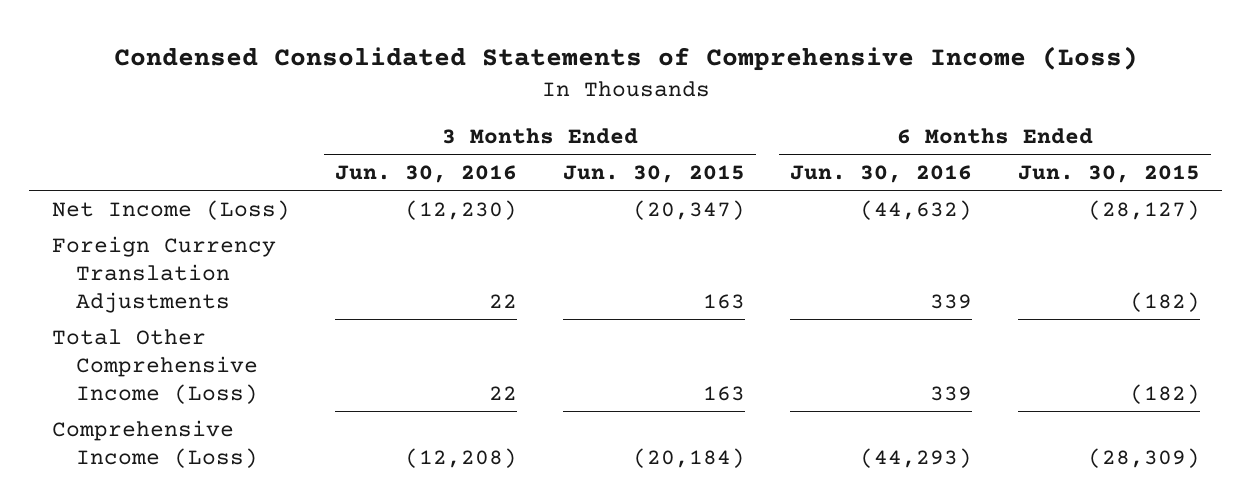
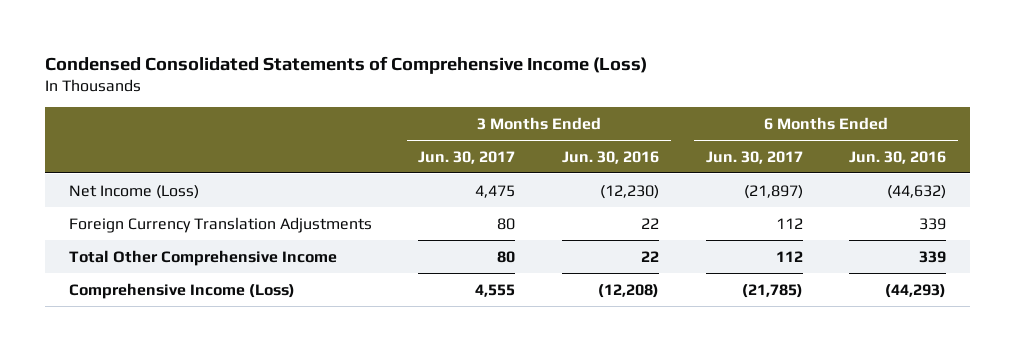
[562,164,745,183] Jun. 30, 2015 -> none
[1017,164,1200,183] Jun. 30, 2015 -> none
none -> [418,150,516,164] Jun. 30, 2017
none -> [705,150,803,164] Jun. 30, 2017
[51,328,259,404] Total Other Comprehensive Income (Loss) -> [68,249,337,266] Total Other Comprehensive Income

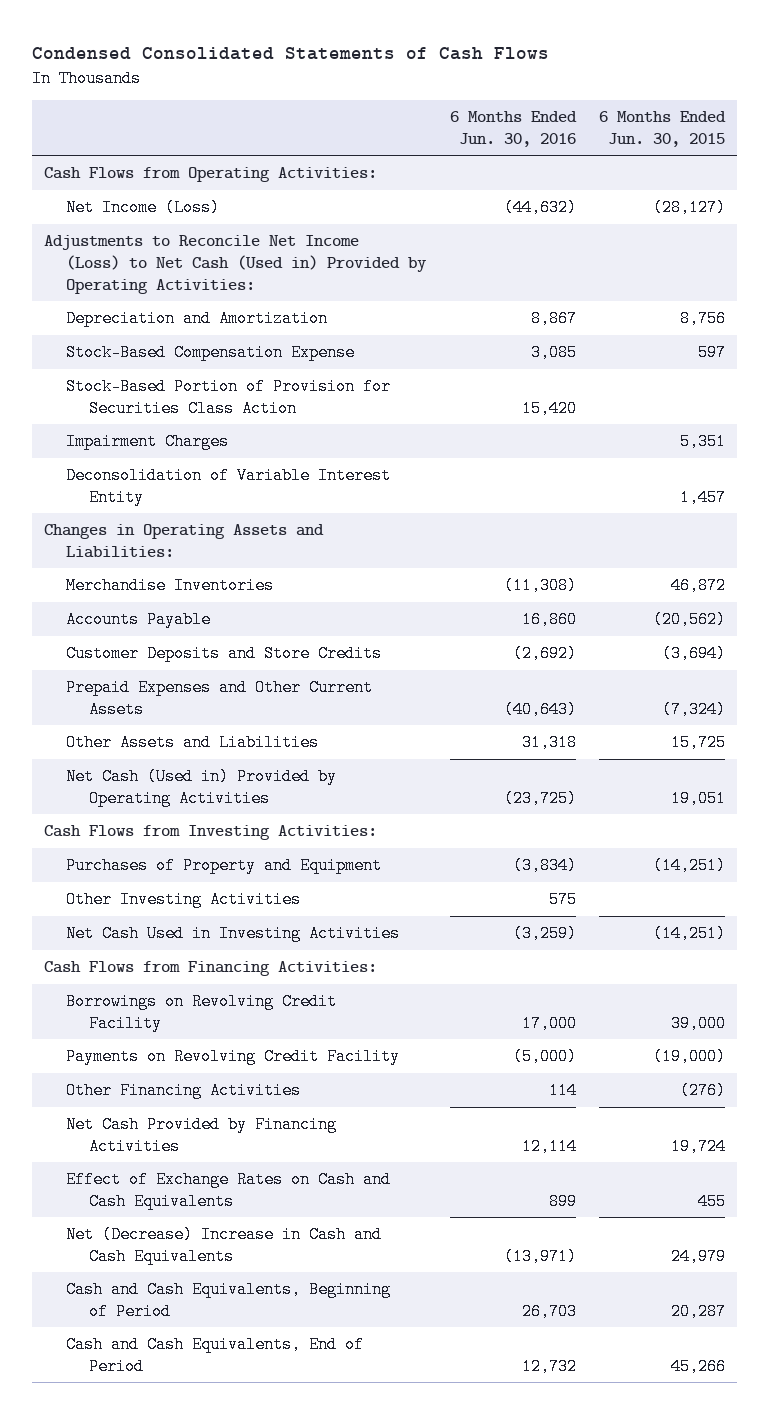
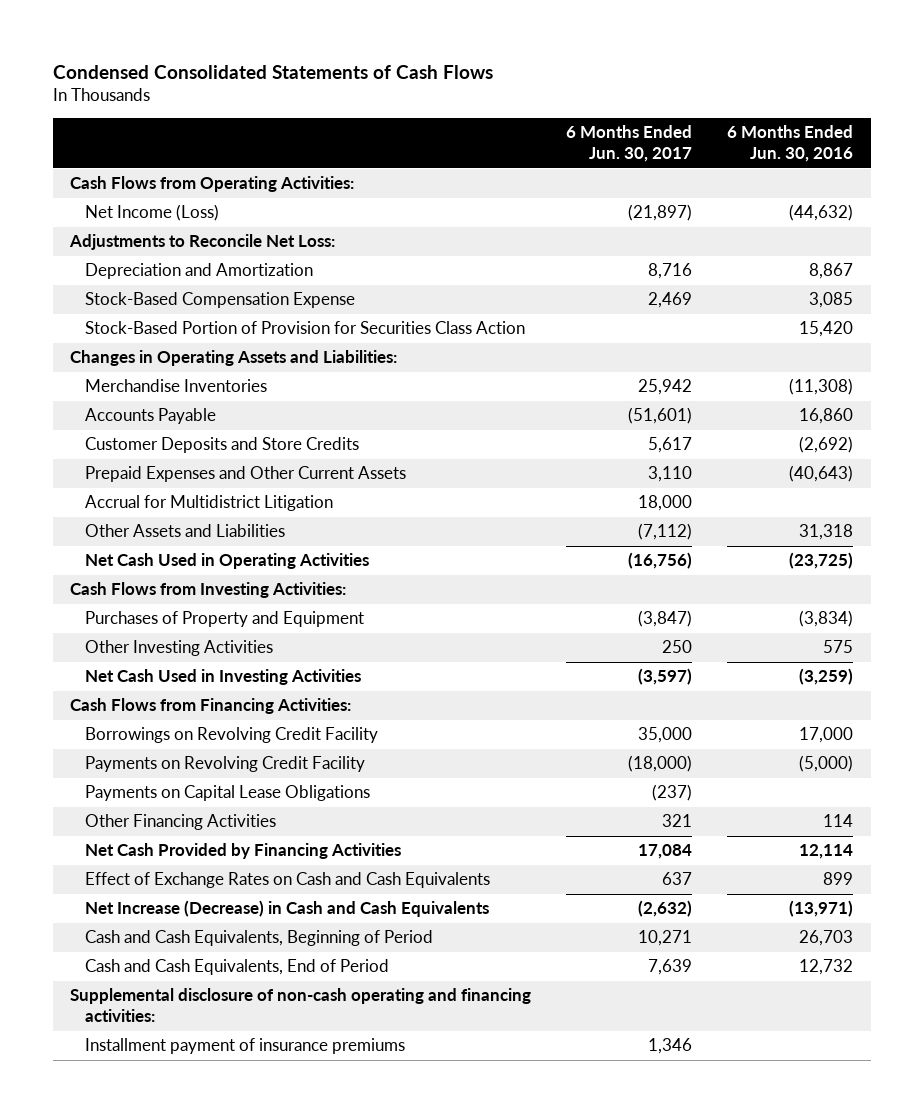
[599,111,727,147] 6 Months Ended Jun. 30, 2015 -> none
none -> [566,125,693,163] 6 Months Ended Jun. 30, 2017
[43,235,428,294] Adjustments to Reconcile Net Income (Loss) to Net Cash (Used in) Provided by Operating Activities: -> [69,234,336,251] Adjustments to Reconcile Net Loss:
[66,433,230,451] Impairment Charges -> none
[66,467,392,506] Deconsolidation of Variable Interest Entity -> none
none -> [84,495,333,512] Accrual for Multidistrict Litigation
[66,768,338,807] Net Cash (Used in) Provided by Operating Activities -> [84,553,369,570] Net Cash Used in Operating Activities
none -> [84,785,370,802] Payments on Capital Lease Obligations
[66,1226,383,1265] Net (Decrease) Increase in Cash and Cash Equivalents -> [84,900,489,918] Net Increase (Decrease) in Cash and Cash Equivalents
none -> [70,988,532,1023] Supplemental disclosure of non-cash operating and financing activities:
none -> [84,1038,405,1055] Installment payment of insurance premiums

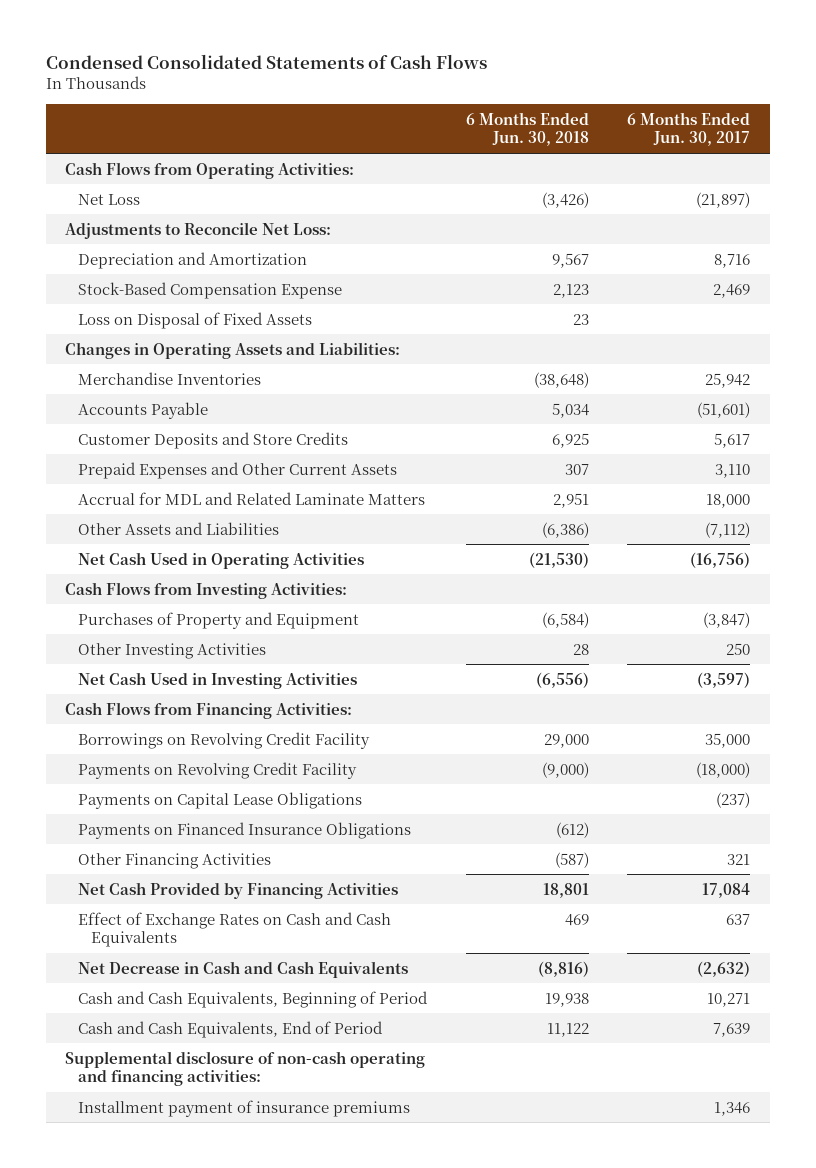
[727,125,854,163] 6 Months Ended Jun. 30, 2016 -> none
none -> [465,111,589,147] 6 Months Ended Jun. 30, 2018
[84,204,219,222] Net Income (Loss) -> [78,193,141,205] Net Loss
[84,321,525,335] Stock-Based Portion of Provision for Securities Class Action -> none
none -> [78,311,313,329] Loss on Disposal of Fixed Assets
[84,495,333,512] Accrual for Multidistrict Litigation -> [78,491,426,505] Accrual for MDL and Related Laminate Matters
none -> [78,821,412,839] Payments on Financed Insurance Obligations
[84,900,489,918] Net Increase (Decrease) in Cash and Cash Equivalents -> [78,960,409,978] Net Decrease in Cash and Cash Equivalents

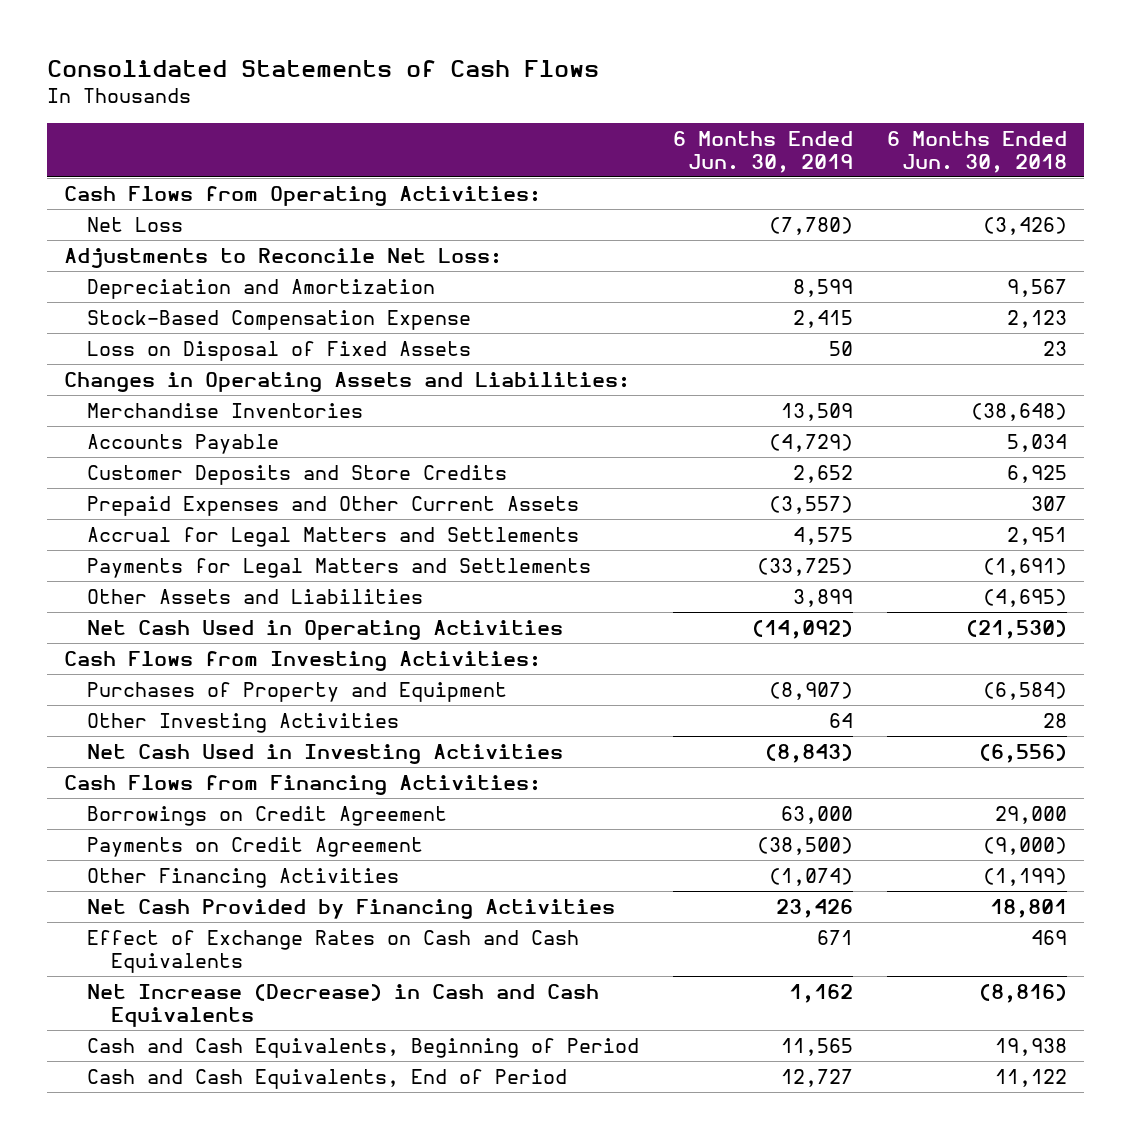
[46,54,488,70] Condensed Consolidated Statements of Cash Flows -> [46,60,599,78] Consolidated Statements of Cash Flows
[627,111,751,147] 6 Months Ended Jun. 30, 2017 -> none
none -> [673,130,854,173] 6 Months Ended Jun. 30, 2019
[78,491,426,505] Accrual for MDL and Related Laminate Matters -> [87,526,580,547] Accrual for Legal Matters and Settlements
none -> [87,557,592,578] Payments for Legal Matters and Settlements
[541,521,589,538] (6,386) -> [983,588,1068,607] (4,695)
[78,791,363,809] Payments on Capital Lease Obligations -> none
[78,821,412,839] Payments on Financed Insurance Obligations -> none
[78,731,371,749] Borrowings on Revolving Credit Facility -> [87,805,448,826] Borrowings on Credit Agreement
[78,761,358,779] Payments on Revolving Credit Facility -> [87,836,424,857] Payments on Credit Agreement
[554,851,589,868] (587) -> [983,867,1068,886] (1,199)
[78,960,409,978] Net Decrease in Cash and Cash Equivalents -> [87,983,600,1027] Net Increase (Decrease) in Cash and Cash Equivalents
[65,1050,426,1087] Supplemental disclosure of non-cash operating and financing activities: -> none
[78,1099,411,1117] Installment payment of insurance premiums -> none

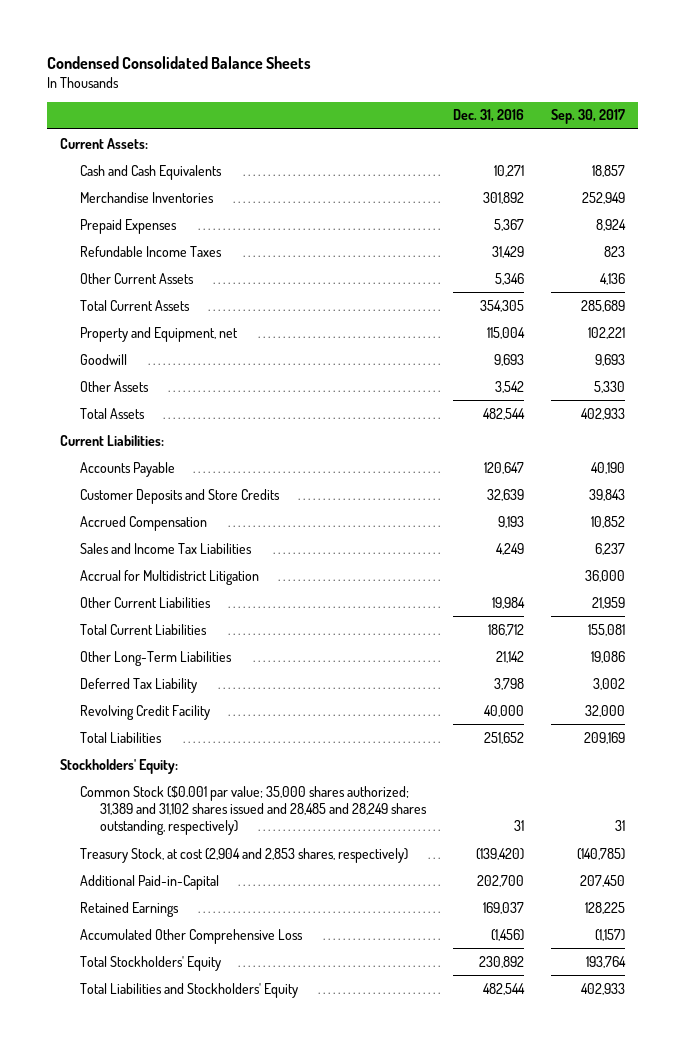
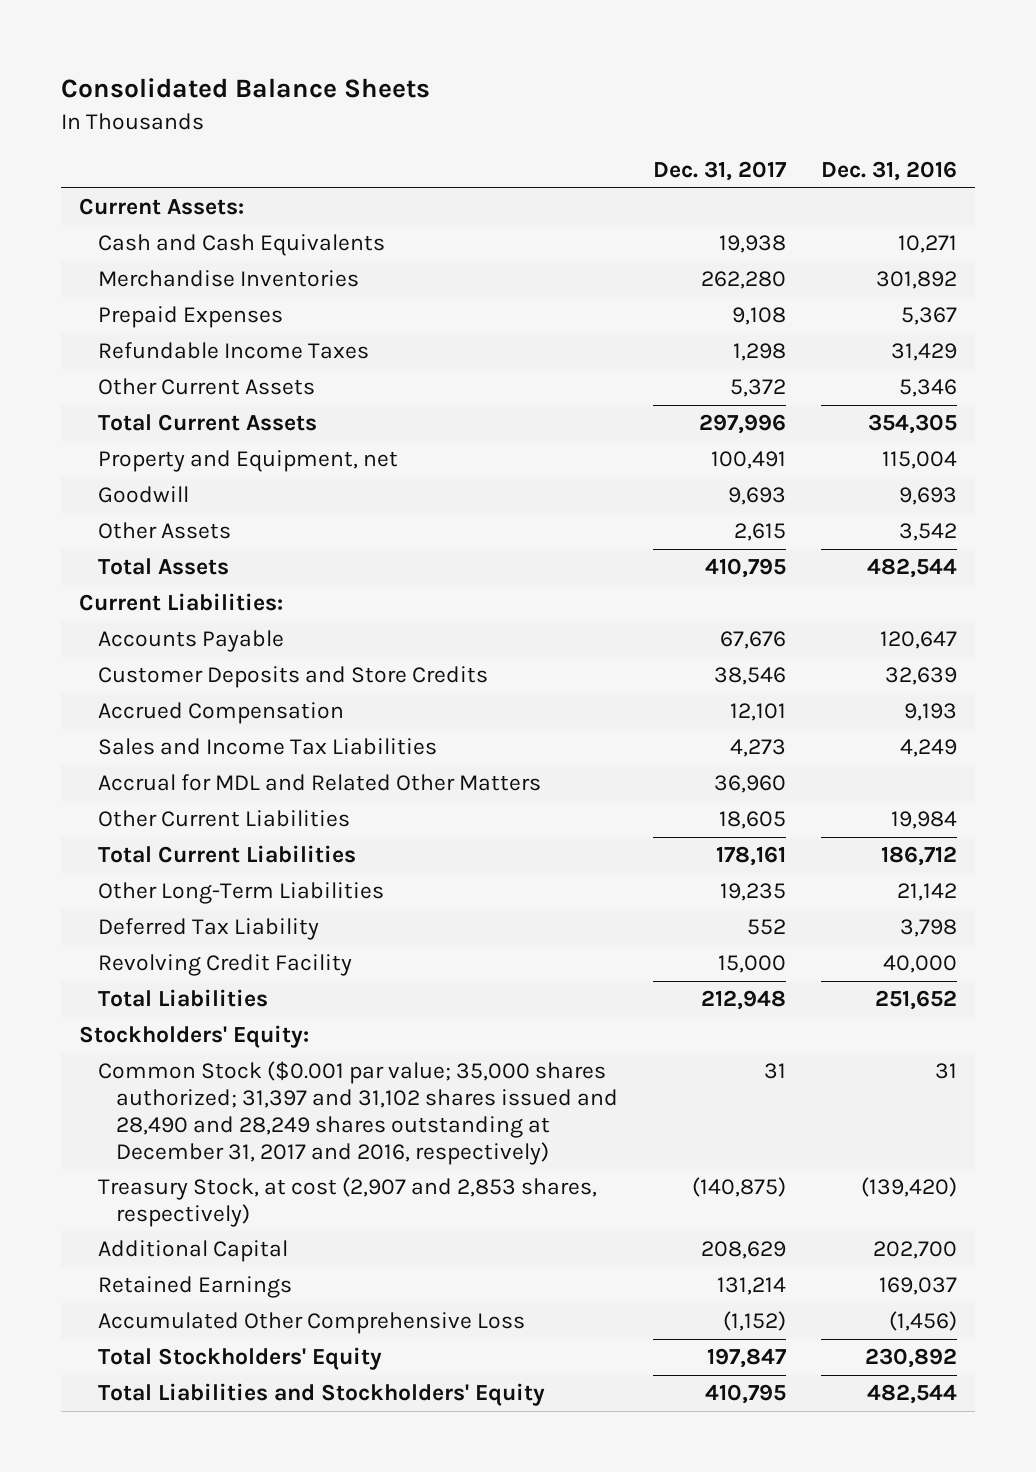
[46,55,311,69] Condensed Consolidated Balance Sheets -> [61,78,431,99] Consolidated Balance Sheets
[550,109,625,125] Sep. 30, 2017 -> none
none -> [653,161,788,182] Dec. 31, 2017
[80,569,260,585] Accrual for Multidistrict Litigation -> [97,774,541,792] Accrual for MDL and Related Other Matters
[80,785,428,836] Common Stock ($0.001 par value; 35,000 shares authorized; 31,389 and 31,102 shares issued and 28,485 and 28,249 shares outstanding, respectively) -> [97,1061,619,1165] Common Stock ($0.001 par value; 35,000 shares authorized; 31,397 and 31,102 shares issued and 28,490 and 28,249 shares outstanding at December 31, 2017 and 2016, respectively)
[80,847,409,863] Treasury Stock, at cost (2,904 and 2,853 shares, respectively) -> [97,1177,597,1227] Treasury Stock, at cost (2,907 and 2,853 shares, respectively)
[80,874,220,890] Additional Paid-in-Capital -> [97,1240,288,1263] Additional Capital

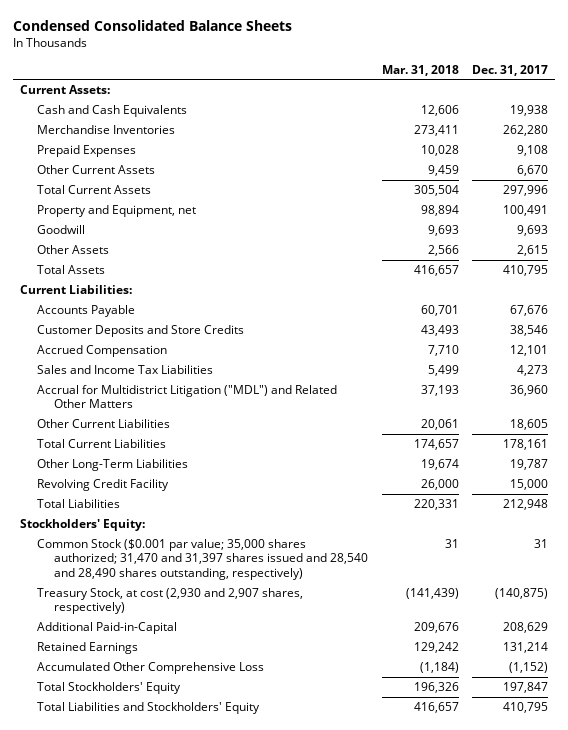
[61,78,431,99] Consolidated Balance Sheets -> [12,20,292,32] Condensed Consolidated Balance Sheets
[821,161,958,182] Dec. 31, 2016 -> none
none -> [381,64,459,76] Mar. 31, 2018
[97,342,369,360] Refundable Income Taxes -> none
[730,379,787,398] 5,372 -> [517,165,549,177] 6,670
[97,774,541,792] Accrual for MDL and Related Other Matters -> [36,385,337,409] Accrual for Multidistrict Litigation ("MDL") and Related Other Matters
[97,918,319,941] Deferred Tax Liability -> none
[720,883,787,902] 19,235 -> [510,459,549,471] 19,787
[97,1061,619,1165] Common Stock ($0.001 par value; 35,000 shares authorized; 31,397 and 31,102 shares issued and 28,490 and 28,249 shares outstanding at December 31, 2017 and 2016, respectively) -> [36,539,369,580] Common Stock ($0.001 par value; 35,000 shares authorized; 31,470 and 31,397 shares issued and 28,540 and 28,490 shares outstanding, respectively)
[97,1177,597,1227] Treasury Stock, at cost (2,907 and 2,853 shares, respectively) -> [36,588,303,615] Treasury Stock, at cost (2,930 and 2,907 shares, respectively)
[97,1240,288,1263] Additional Capital -> [36,622,177,635] Additional Paid-in-Capital

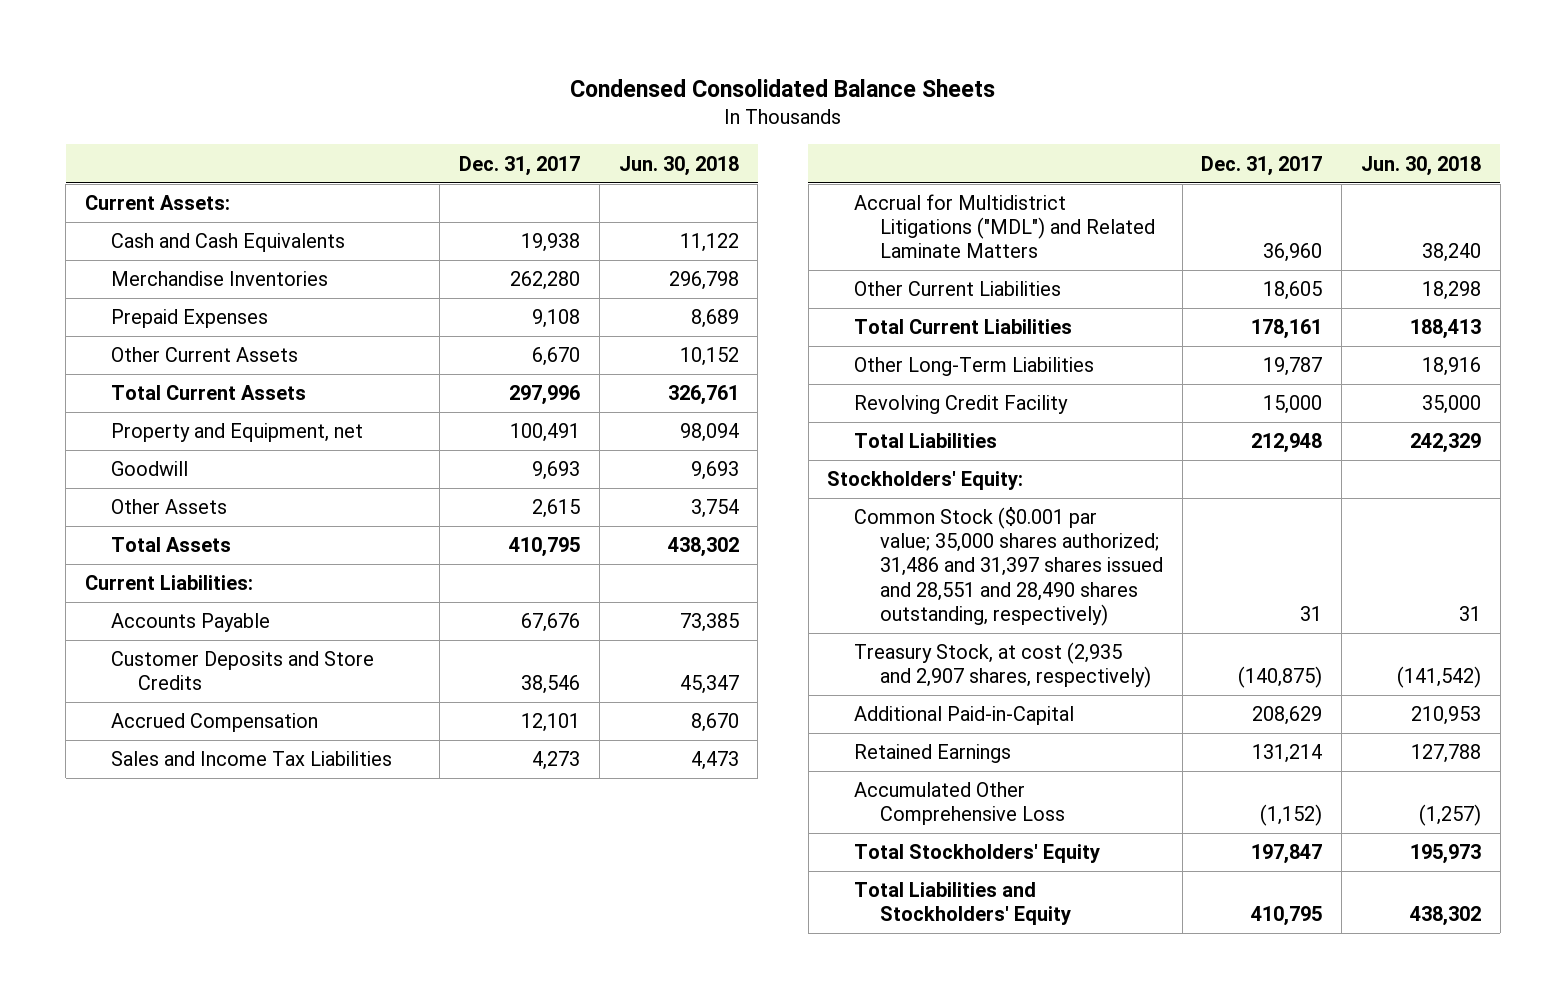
[381,64,459,76] Mar. 31, 2018 -> none
none -> [618,155,739,176] Jun. 30, 2018
[36,385,337,409] Accrual for Multidistrict Litigation ("MDL") and Related Other Matters -> [853,194,1156,259] Accrual for Multidistrict Litigations ("MDL") and Related Laminate Matters
[36,539,369,580] Common Stock ($0.001 par value; 35,000 shares authorized; 31,470 and 31,397 shares issued and 28,540 and 28,490 shares outstanding, respectively) -> [853,507,1164,626] Common Stock ($0.001 par value; 35,000 shares authorized; 31,486 and 31,397 shares issued and 28,551 and 28,490 shares outstanding, respectively)
[36,588,303,615] Treasury Stock, at cost (2,930 and 2,907 shares, respectively) -> [853,642,1152,689] Treasury Stock, at cost (2,935 and 2,907 shares, respectively)

